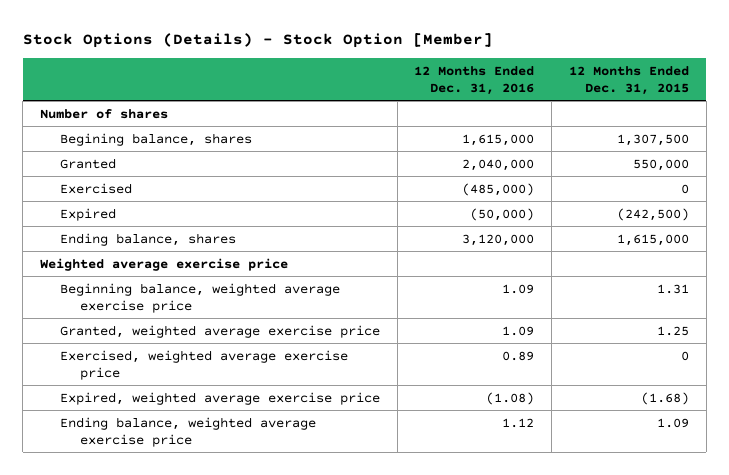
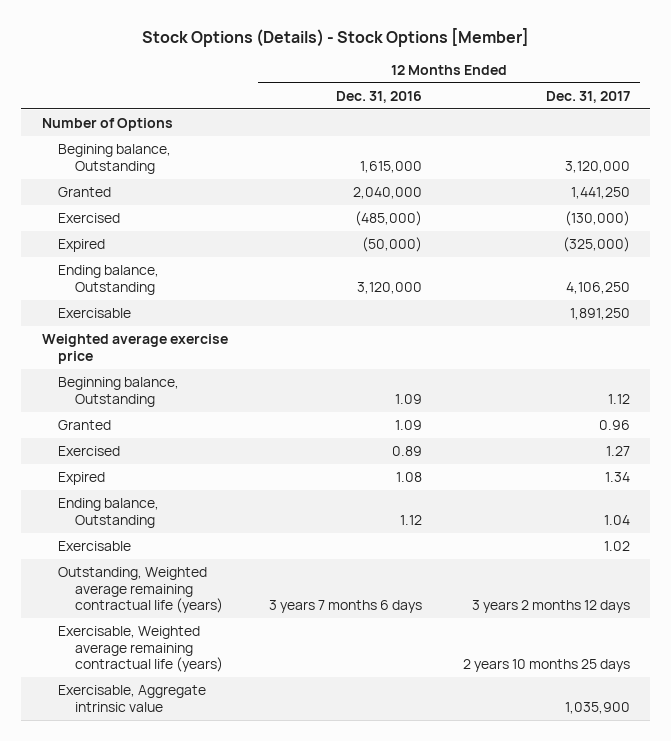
[22,33,493,49] Stock Options (Details) - Stock Option [Member] -> [141,27,529,47] Stock Options (Details) - Stock Options [Member]
[568,65,689,96] 12 Months Ended Dec. 31, 2015 -> none
none -> [545,90,630,103] Dec. 31, 2017
[39,108,168,119] Number of shares -> [41,118,173,132] Number of Options
[59,132,252,146] Begining balance, shares -> [58,144,172,174] Begining balance, Outstanding
[59,232,236,246] Ending balance, shares -> [58,265,160,295] Ending balance, Outstanding
none -> [58,308,132,319] Exercisable
[59,282,340,314] Beginning balance, weighted average exercise price -> [58,377,180,407] Beginning balance, Outstanding
[59,324,380,338] Granted, weighted average exercise price -> [58,420,112,431] Granted
[59,349,348,381] Exercised, weighted average exercise price -> [58,446,121,457] Exercised
[59,391,380,405] Expired, weighted average exercise price -> [58,472,106,486] Expired
[486,391,535,405] (1.08) -> [395,472,422,483] 1.08
[59,416,316,448] Ending balance, weighted average exercise price -> [58,498,160,528] Ending balance, Outstanding
none -> [58,541,132,552] Exercisable
none -> [58,567,223,614] Outstanding, Weighted average remaining contractual life (years)
none -> [58,626,223,673] Exercisable, Weighted average remaining contractual life (years)
none -> [58,685,207,712] Exercisable, Aggregate intrinsic value

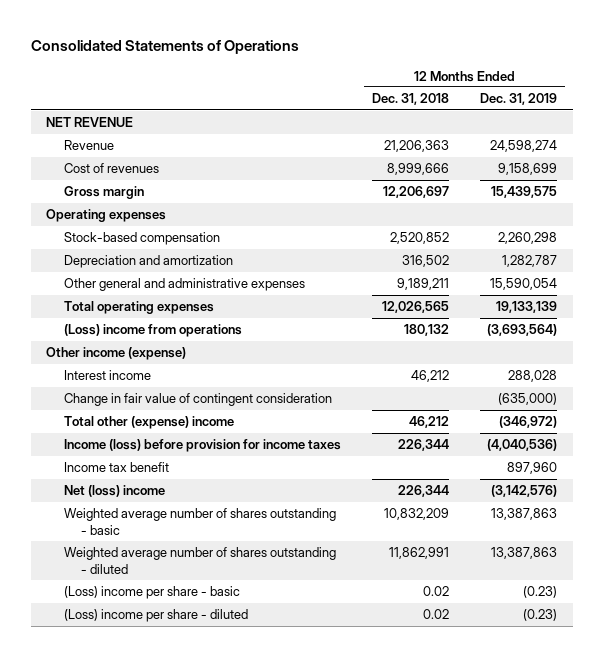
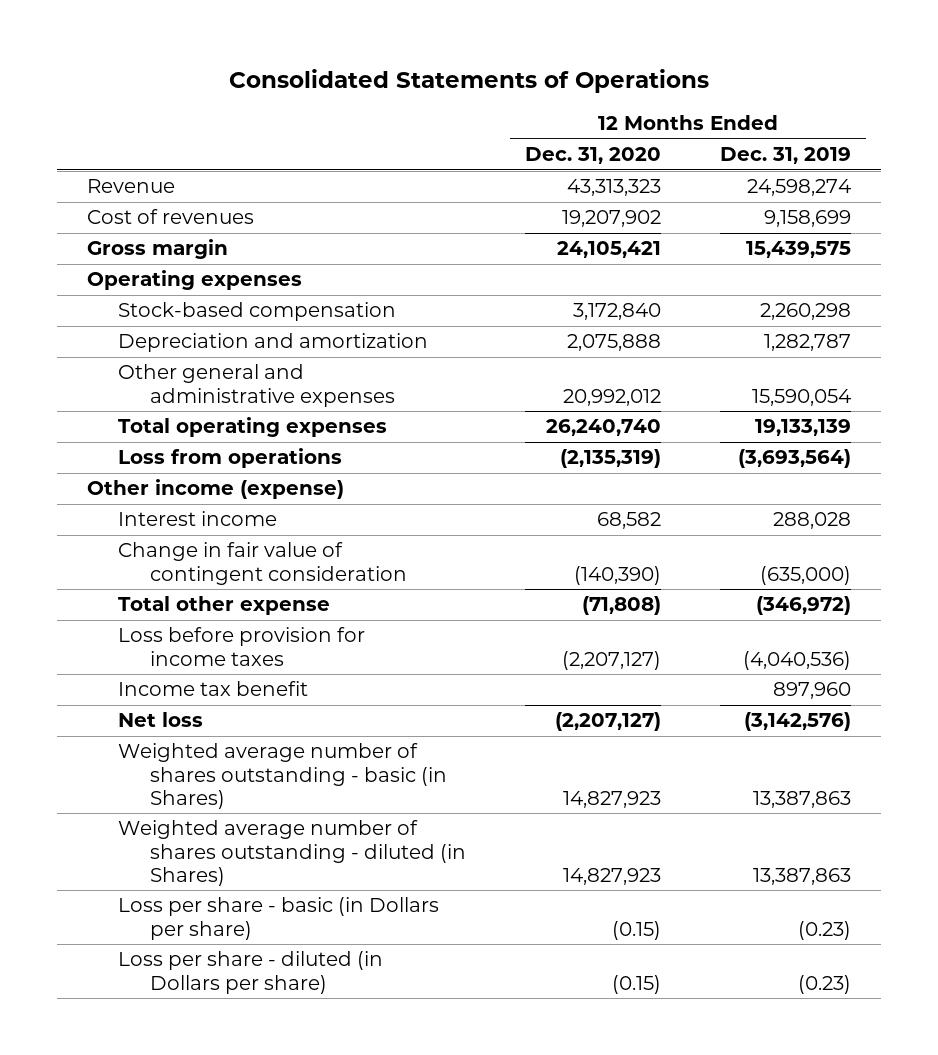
[371,93,449,106] Dec. 31, 2018 -> none
none -> [524,147,661,165] Dec. 31, 2020
[46,117,134,128] NET REVENUE -> none
[63,324,242,338] (Loss) income from operations -> [118,448,343,469] Loss from operations
[63,416,234,430] Total other (expense) income -> [118,596,331,616] Total other expense
[63,439,341,453] Income (loss) before provision for income taxes -> [118,627,366,666] Loss before provision for income taxes
[63,485,165,498] Net (loss) income -> [118,712,204,728] Net loss
[63,508,336,535] Weighted average number of shares outstanding - basic -> [118,743,447,809] Weighted average number of shares outstanding - basic (in Shares)
[63,547,336,574] Weighted average number of shares outstanding - diluted -> [118,820,466,886] Weighted average number of shares outstanding - diluted (in Shares)
[63,586,240,600] (Loss) income per share - basic -> [118,897,440,940] Loss per share - basic (in Dollars per share)
[63,609,248,623] (Loss) income per share - diluted -> [118,951,384,994] Loss per share - diluted (in Dollars per share)

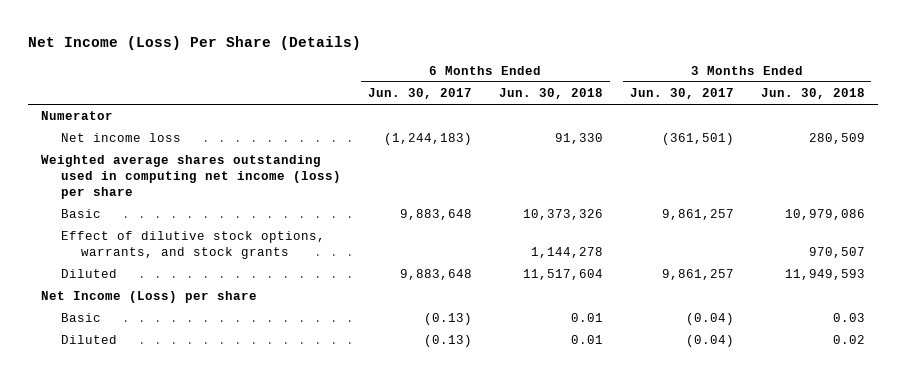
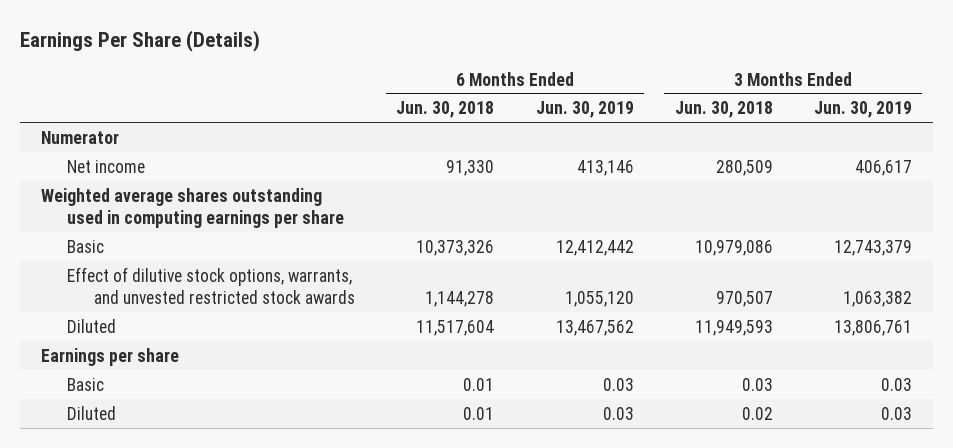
[27,35,361,50] Net Income (Loss) Per Share (Details) -> [20,30,261,53] Earnings Per Share (Details)
[367,88,472,100] Jun. 30, 2017 -> none
[629,88,734,100] Jun. 30, 2017 -> none
none -> [535,101,634,119] Jun. 30, 2019
none -> [813,101,912,119] Jun. 30, 2019
[61,133,182,143] Net income loss -> [67,159,146,173] Net income
[41,155,342,200] Weighted average shares outstanding used in computing net income (loss) per share -> [40,187,345,228] Weighted average shares outstanding used in computing earnings per share
[61,231,326,260] Effect of dilutive stock options, warrants, and stock grants -> [67,266,356,304] Effect of dilutive stock options, warrants, and unvested restricted stock awards
[41,291,258,304] Net Income (Loss) per share -> none
none -> [40,347,179,366] Earnings per share

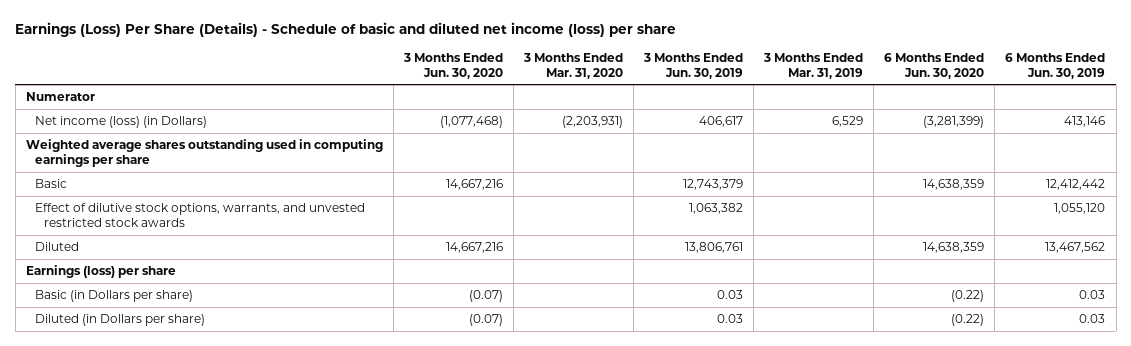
[20,30,261,53] Earnings Per Share (Details) -> [15,21,677,37] Earnings (Loss) Per Share (Details) - Schedule of basic and diluted net income (loss) per share
[396,101,495,119] Jun. 30, 2018 -> none
[674,101,773,119] Jun. 30, 2018 -> none
none -> [402,52,503,79] 3 Months Ended Jun. 30, 2020
none -> [522,52,623,79] 3 Months Ended Mar. 31, 2020
none -> [763,52,864,79] 3 Months Ended Mar. 31, 2019
none -> [884,52,985,79] 6 Months Ended Jun. 30, 2020
[67,159,146,173] Net income -> [34,116,207,129] Net income (loss) (in Dollars)
[40,347,179,366] Earnings per share -> [25,265,176,279] Earnings (loss) per share
[67,377,105,391] Basic -> [34,290,193,303] Basic (in Dollars per share)
[67,405,117,420] Diluted -> [34,314,205,327] Diluted (in Dollars per share)

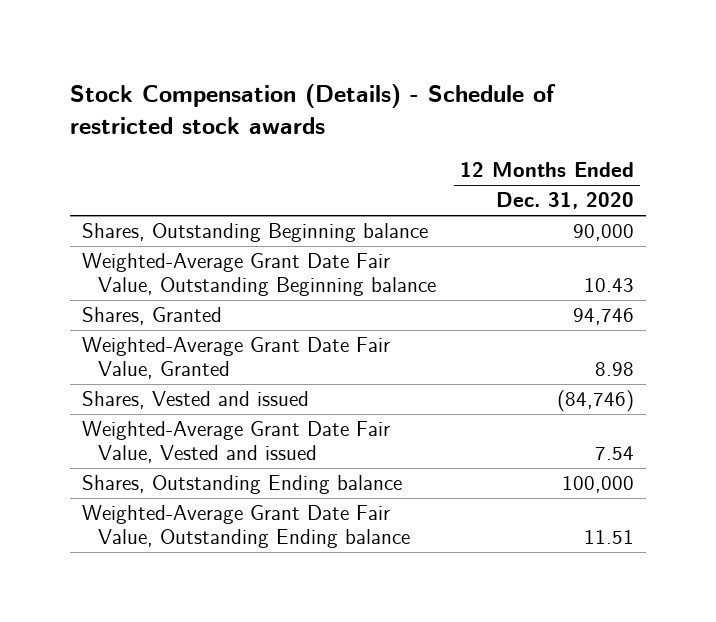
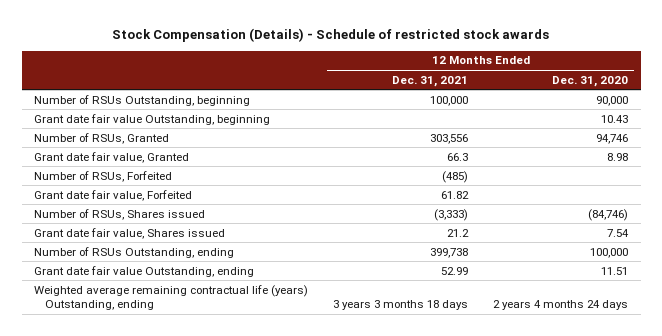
none -> [392,75,469,87] Dec. 31, 2021
[82,223,429,243] Shares, Outstanding Beginning balance -> [34,94,251,106] Number of RSUs Outstanding, beginning
[82,253,437,297] Weighted-Average Grant Date Fair Value, Outstanding Beginning balance -> [34,113,271,125] Grant date fair value Outstanding, beginning
[82,307,223,326] Shares, Granted -> [34,132,170,144] Number of RSUs, Granted
[82,337,391,380] Weighted-Average Grant Date Fair Value, Granted -> [34,151,190,163] Grant date fair value, Granted
none -> [34,170,173,182] Number of RSUs, Forfeited
none -> [34,189,193,201] Grant date fair value, Forfeited
[82,391,310,410] Shares, Vested and issued -> [34,208,206,220] Number of RSUs, Shares issued
[82,421,391,464] Weighted-Average Grant Date Fair Value, Vested and issued -> [34,227,226,239] Grant date fair value, Shares issued
[82,475,403,495] Shares, Outstanding Ending balance -> [34,246,235,258] Number of RSUs Outstanding, ending
[82,505,411,549] Weighted-Average Grant Date Fair Value, Outstanding Ending balance -> [34,265,255,277] Grant date fair value Outstanding, ending
none -> [34,284,309,311] Weighted average remaining contractual life (years) Outstanding, ending

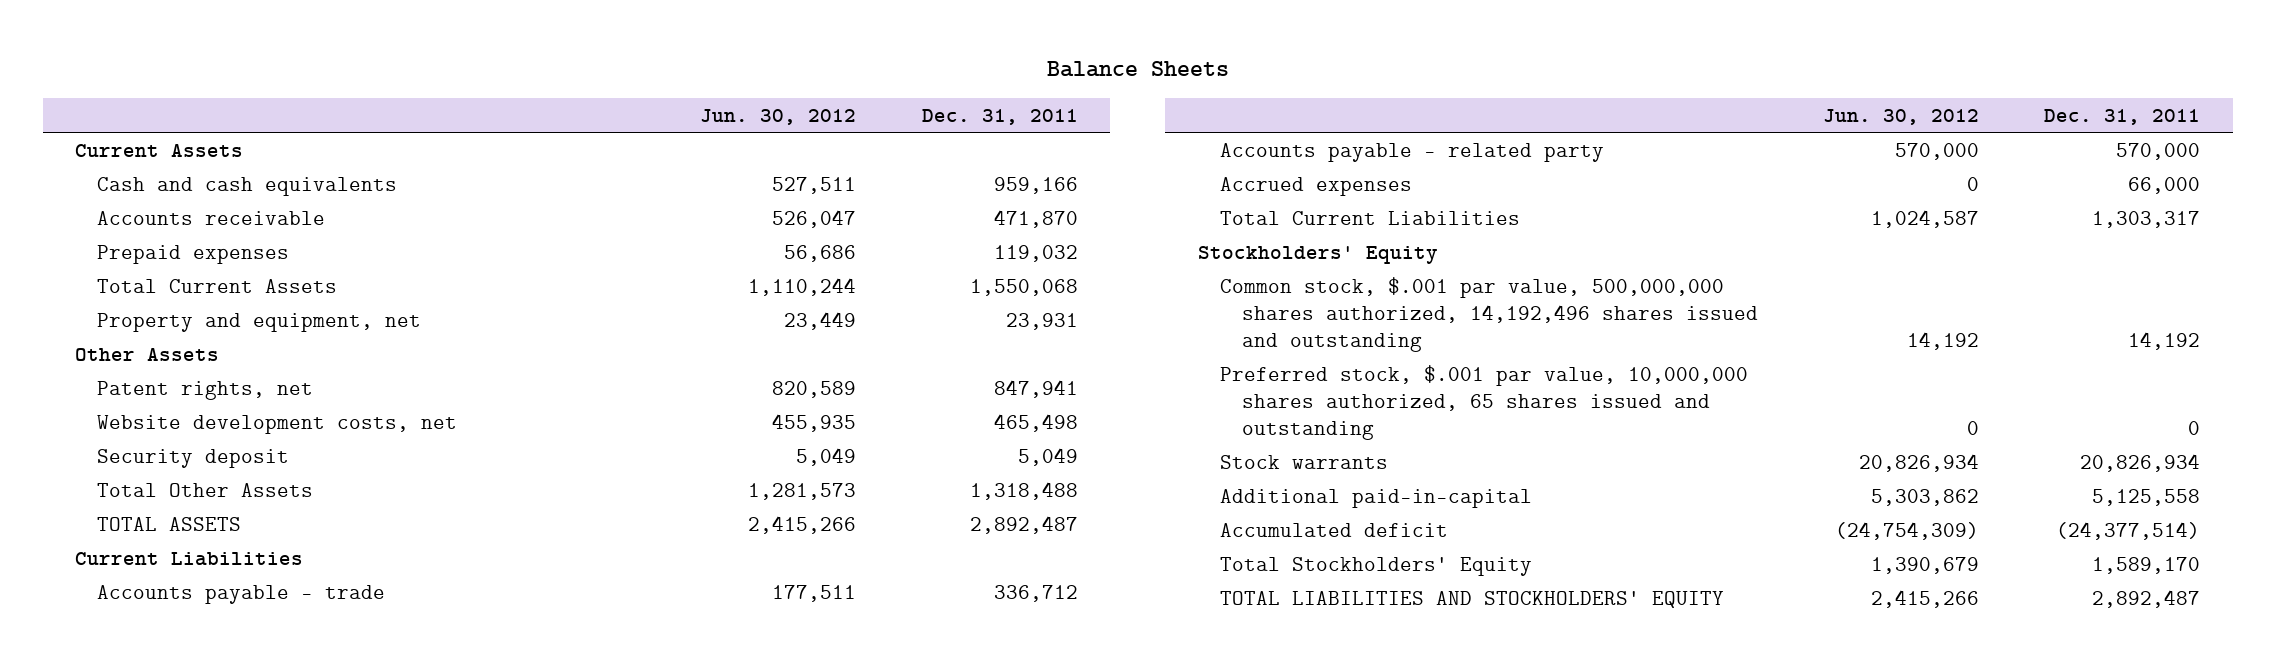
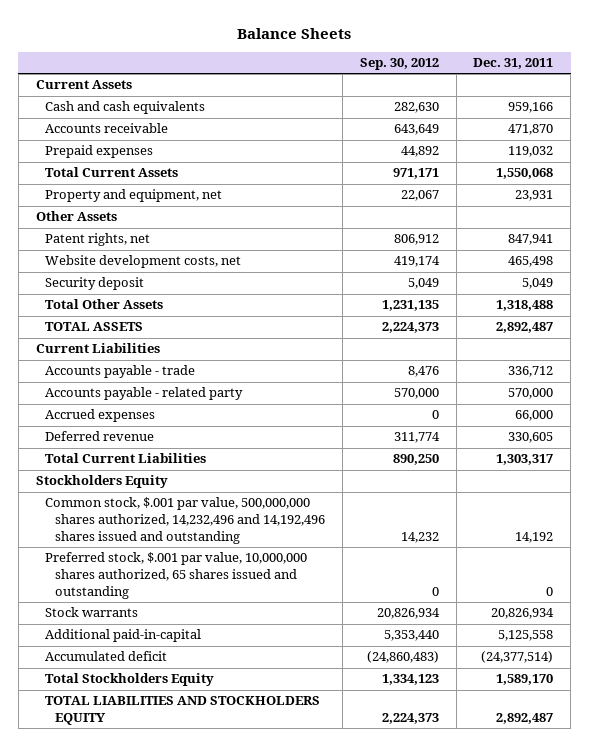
[700,109,857,126] Jun. 30, 2012 -> none
none -> [359,58,439,71] Sep. 30, 2012
none -> [45,431,155,442] Deferred revenue
[1197,245,1438,264] Stockholders' Equity -> [35,475,168,489] Stockholders Equity
[1219,276,1758,353] Common stock, $.001 par value, 500,000,000 shares authorized, 14,192,496 shares issued and outstanding -> [45,497,326,544] Common stock, $.001 par value, 500,000,000 shares authorized, 14,232,496 and 14,192,496 shares issued and outstanding
[1219,556,1532,576] Total Stockholders' Equity -> [45,673,215,687] Total Stockholders Equity
[1219,590,1724,608] TOTAL LIABILITIES AND STOCKHOLDERS' EQUITY -> [45,696,321,726] TOTAL LIABILITIES AND STOCKHOLDERS EQUITY

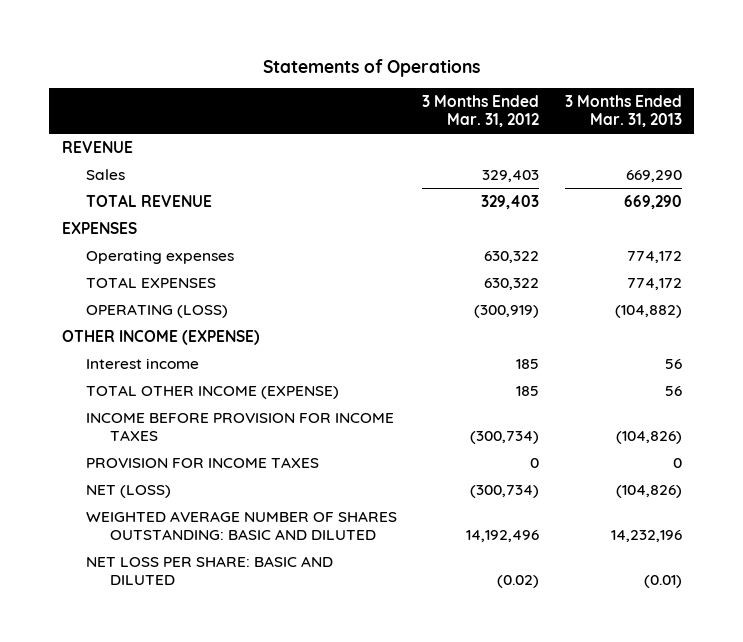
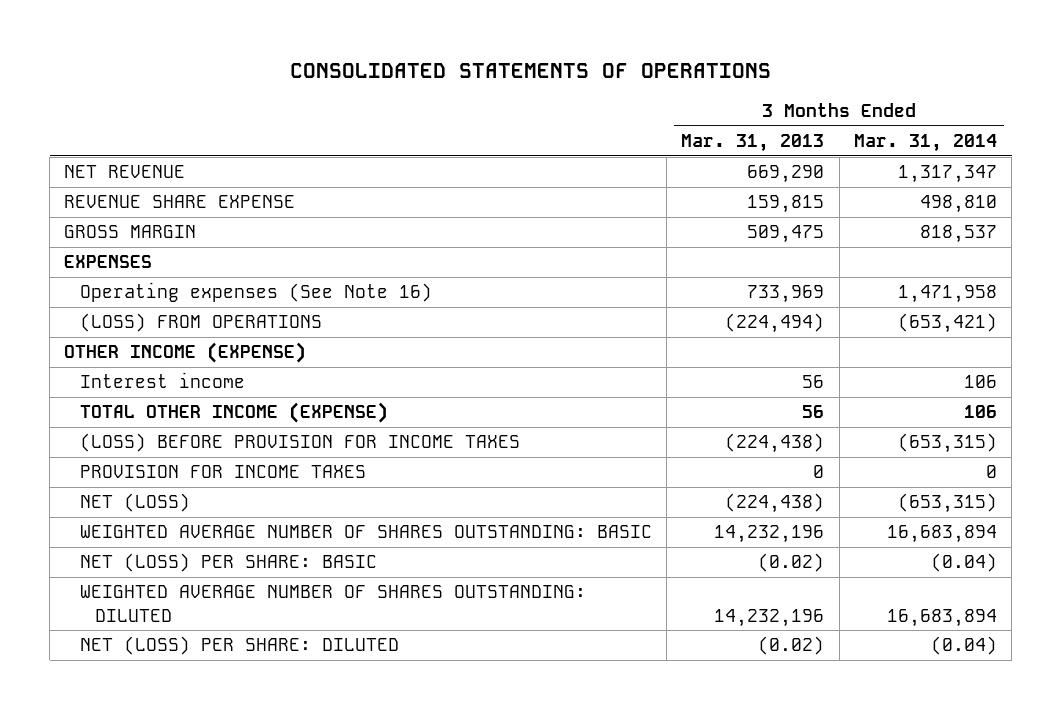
[262,58,480,77] Statements of Operations -> [289,62,771,78] CONSOLIDATED STATEMENTS OF OPERATIONS
[422,95,540,127] 3 Months Ended Mar. 31, 2012 -> none
none -> [853,134,997,153] Mar. 31, 2014
[61,141,133,154] REVENUE -> none
[85,169,125,181] Sales -> none
[85,194,212,208] TOTAL REVENUE -> [64,165,186,179] NET REVENUE
none -> [64,195,296,209] REVENUE SHARE EXPENSE
none -> [64,225,197,239] GROSS MARGIN
[85,277,216,289] TOTAL EXPENSES -> none
[85,250,234,265] Operating expenses -> [79,282,432,303] Operating expenses (See Note 16)
[626,251,682,264] 774,172 -> [747,285,825,304] 733,969
[85,304,228,319] OPERATING (LOSS) -> [79,313,322,333] (LOSS) FROM OPERATIONS
[614,305,682,319] (104,882) -> [725,313,825,334] (224,494)
[85,413,394,441] INCOME BEFORE PROVISION FOR INCOME TAXES -> [79,433,520,453] (LOSS) BEFORE PROVISION FOR INCOME TAXES
[615,430,682,444] (104,826) -> [725,433,825,454] (224,438)
[615,485,682,499] (104,826) -> [725,493,825,514] (224,438)
[85,511,397,540] WEIGHTED AVERAGE NUMBER OF SHARES OUTSTANDING: BASIC AND DILUTED -> [79,525,652,539] WEIGHTED AVERAGE NUMBER OF SHARES OUTSTANDING: BASIC
[85,556,333,585] NET LOSS PER SHARE: BASIC AND DILUTED -> [79,553,377,573] NET (LOSS) PER SHARE: BASIC
[643,574,682,588] (0.01) -> [758,553,825,573] (0.02)
none -> [79,585,586,622] WEIGHTED AVERAGE NUMBER OF SHARES OUTSTANDING: DILUTED
none -> [79,636,399,656] NET (LOSS) PER SHARE: DILUTED

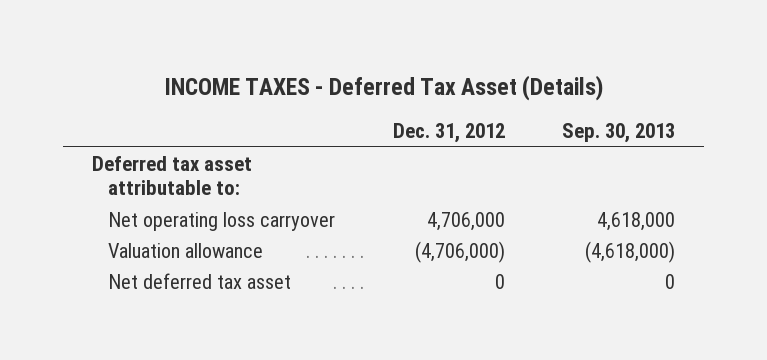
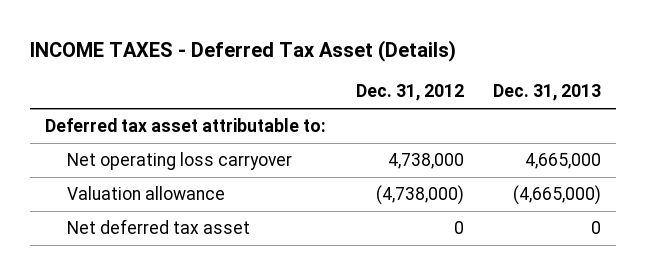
[562,123,676,144] Sep. 30, 2013 -> none
none -> [493,84,602,102] Dec. 31, 2013
[426,211,505,231] 4,706,000 -> [387,152,464,169] 4,738,000
[414,240,505,263] (4,706,000) -> [375,184,464,205] (4,738,000)

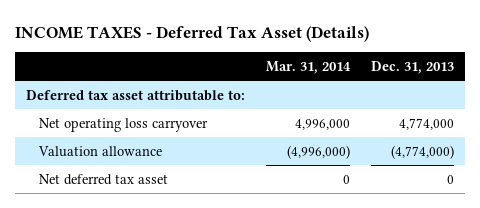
[355,84,464,102] Dec. 31, 2012 -> none
none -> [266,61,352,75] Mar. 31, 2014
[525,152,602,169] 4,665,000 -> [399,117,455,130] 4,774,000
[513,184,602,205] (4,665,000) -> [391,144,455,159] (4,774,000)

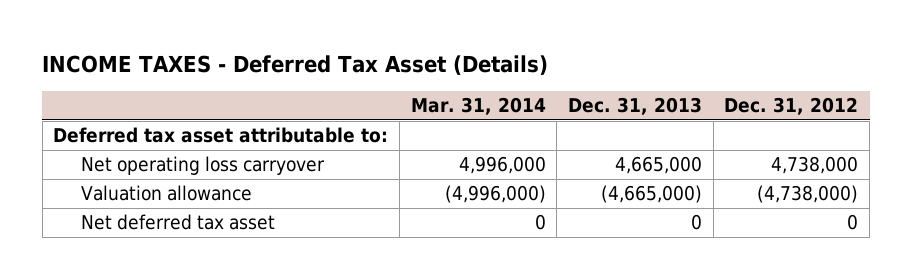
none -> [724,97,859,116] Dec. 31, 2012
[399,117,455,130] 4,774,000 -> [614,156,702,175] 4,665,000
[391,144,455,159] (4,774,000) -> [600,185,702,204] (4,665,000)

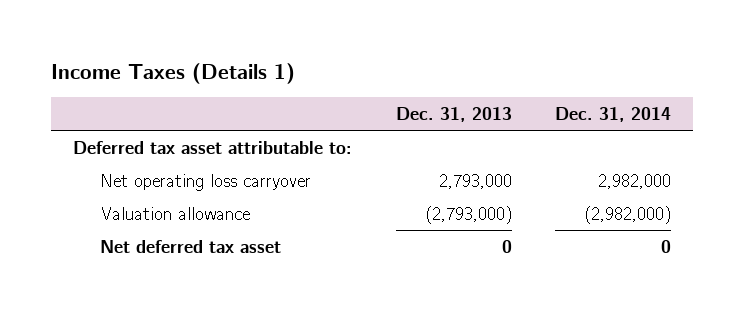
[42,54,549,75] INCOME TAXES - Deferred Tax Asset (Details) -> [51,63,296,85] Income Taxes (Details 1)
[410,97,546,116] Mar. 31, 2014 -> none
[724,97,859,116] Dec. 31, 2012 -> none
none -> [554,106,671,122] Dec. 31, 2014
[614,156,702,175] 4,665,000 -> [438,173,512,189] 2,793,000
[600,185,702,204] (4,665,000) -> [424,205,512,224] (2,793,000)

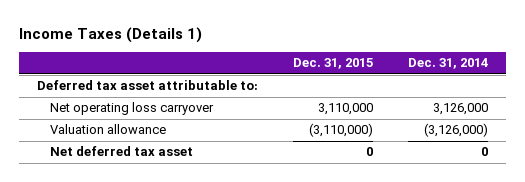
[395,106,512,122] Dec. 31, 2013 -> none
none -> [293,58,374,70] Dec. 31, 2015
[597,173,671,189] 2,982,000 -> [433,103,489,116] 3,126,000
[583,205,671,224] (2,982,000) -> [424,123,489,138] (3,126,000)

